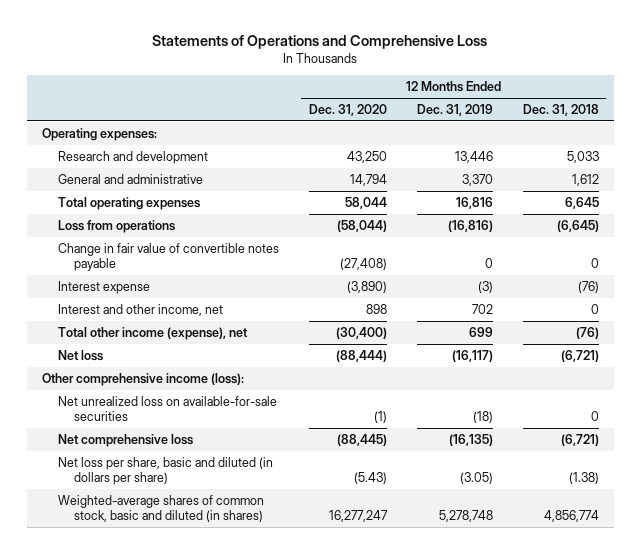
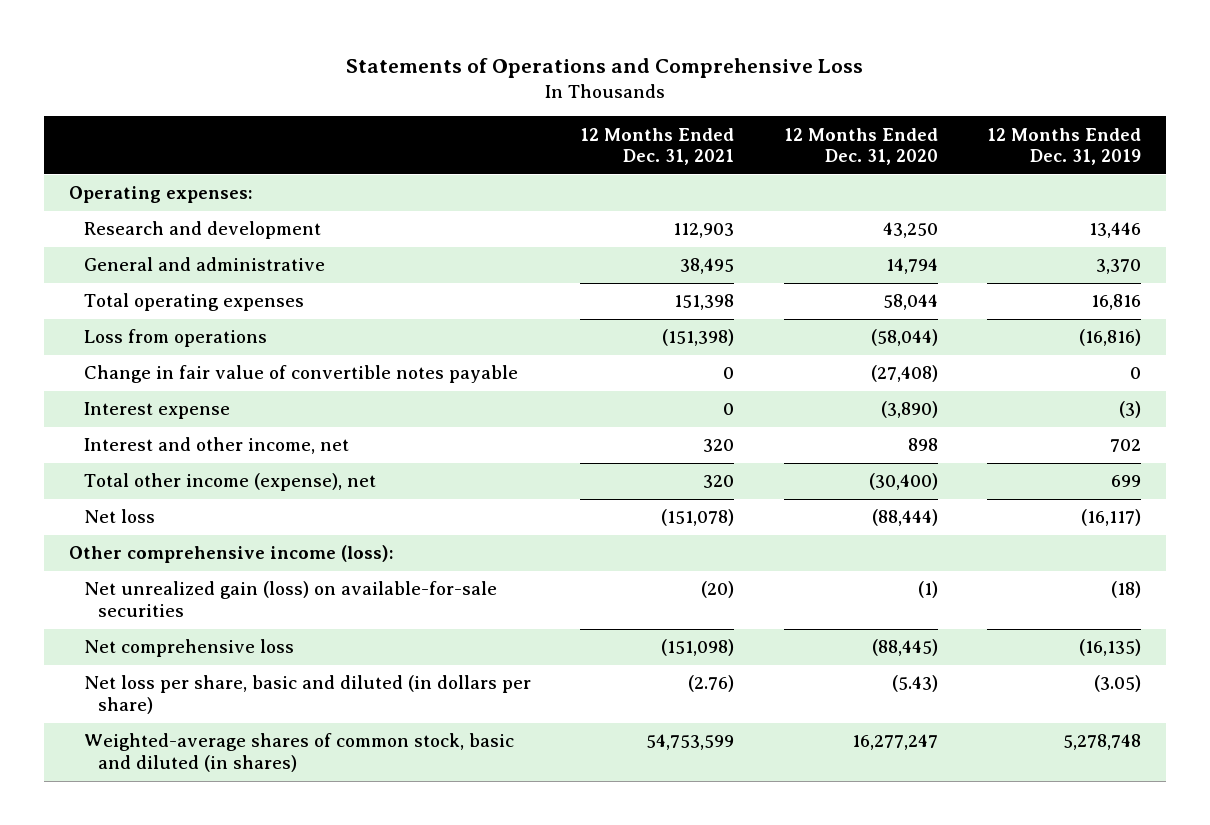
[522,103,599,116] Dec. 31, 2018 -> none
none -> [580,127,735,166] 12 Months Ended Dec. 31, 2021
[57,395,277,422] Net unrealized loss on available-for-sale securities -> [83,581,497,618] Net unrealized gain (loss) on available-for-sale securities

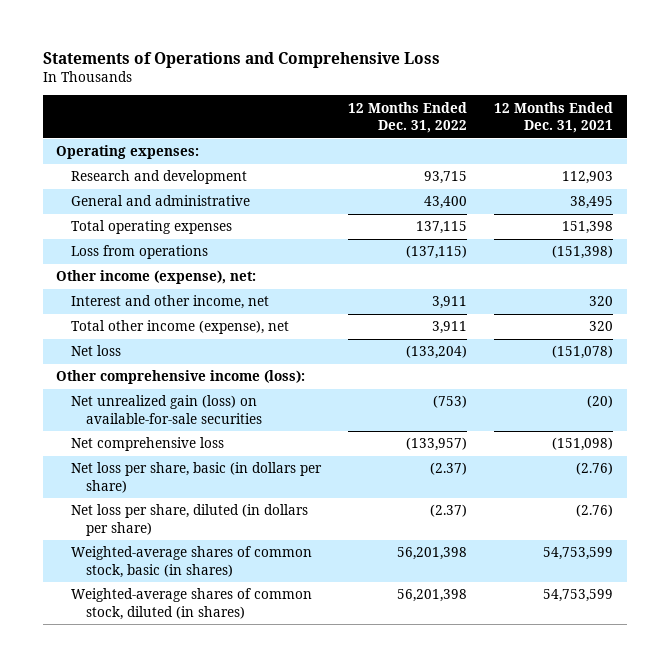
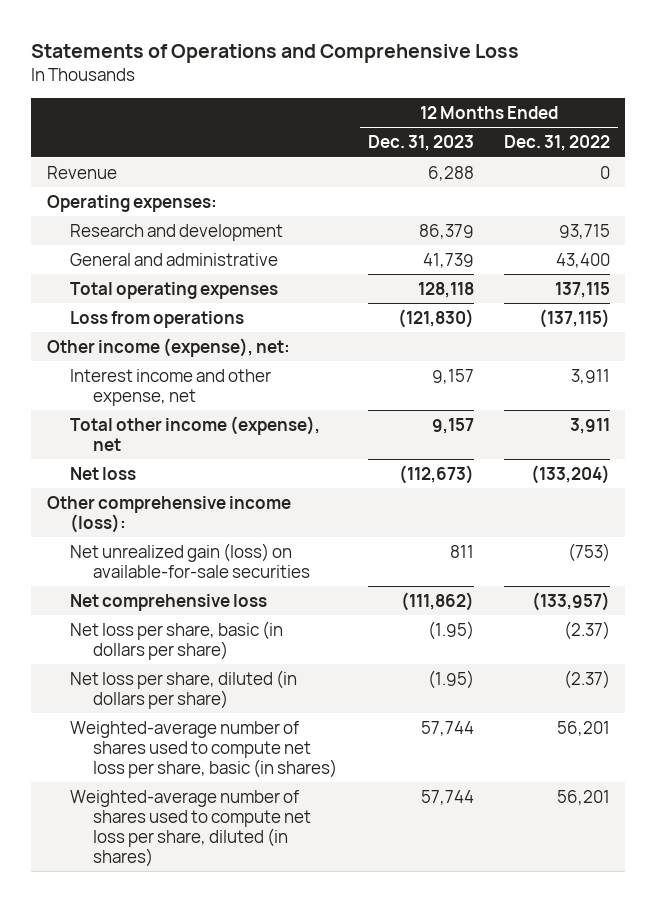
[494,101,614,133] 12 Months Ended Dec. 31, 2021 -> none
none -> [367,135,474,152] Dec. 31, 2023
none -> [46,165,117,179] Revenue
[70,295,269,310] Interest and other income, net -> [69,368,271,406] Interest income and other expense, net
[70,546,312,578] Weighted-average shares of common stock, basic (in shares) -> [69,720,338,778] Weighted-average number of shares used to compute net loss per share, basic (in shares)
[397,547,468,561] 56,201,398 -> [557,720,611,736] 56,201
[70,588,312,620] Weighted-average shares of common stock, diluted (in shares) -> [69,789,312,867] Weighted-average number of shares used to compute net loss per share, diluted (in shares)
[397,589,468,603] 56,201,398 -> [557,789,611,805] 56,201

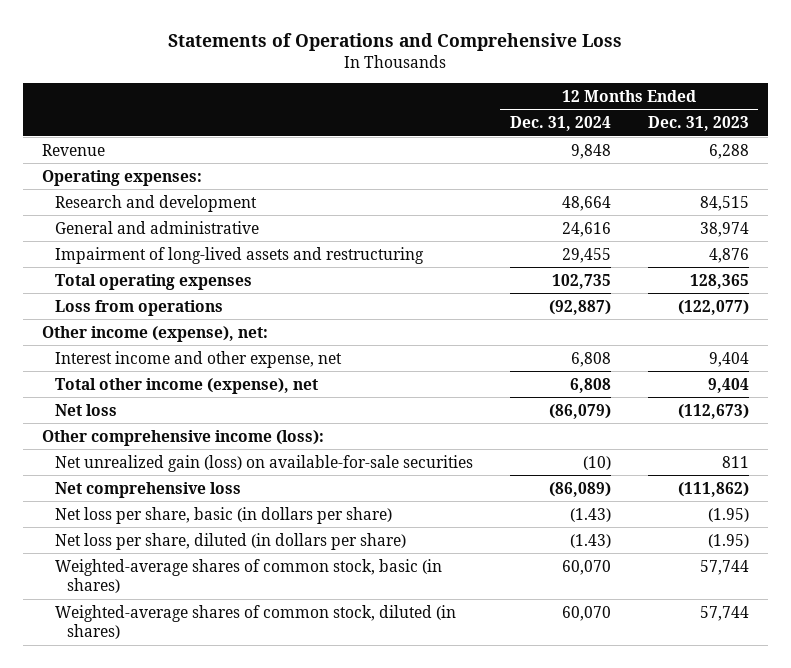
[504,135,611,152] Dec. 31, 2022 -> none
none -> [509,116,611,132] Dec. 31, 2024
[418,223,474,239] 86,379 -> [700,195,750,211] 84,515
[422,252,474,268] 41,739 -> [700,221,750,237] 38,974
none -> [54,246,424,264] Impairment of long-lived assets and restructuring
[417,281,474,298] 128,118 -> [690,273,750,289] 128,365
[397,308,474,328] (121,830) -> [678,299,750,315] (122,077)
[431,368,474,384] 9,157 -> [709,351,750,367] 9,404
[431,417,474,434] 9,157 -> [708,377,750,393] 9,404
[69,720,338,778] Weighted-average number of shares used to compute net loss per share, basic (in shares) -> [54,558,442,594] Weighted-average shares of common stock, basic (in shares)
[69,789,312,867] Weighted-average number of shares used to compute net loss per share, diluted (in shares) -> [54,604,456,640] Weighted-average shares of common stock, diluted (in shares)

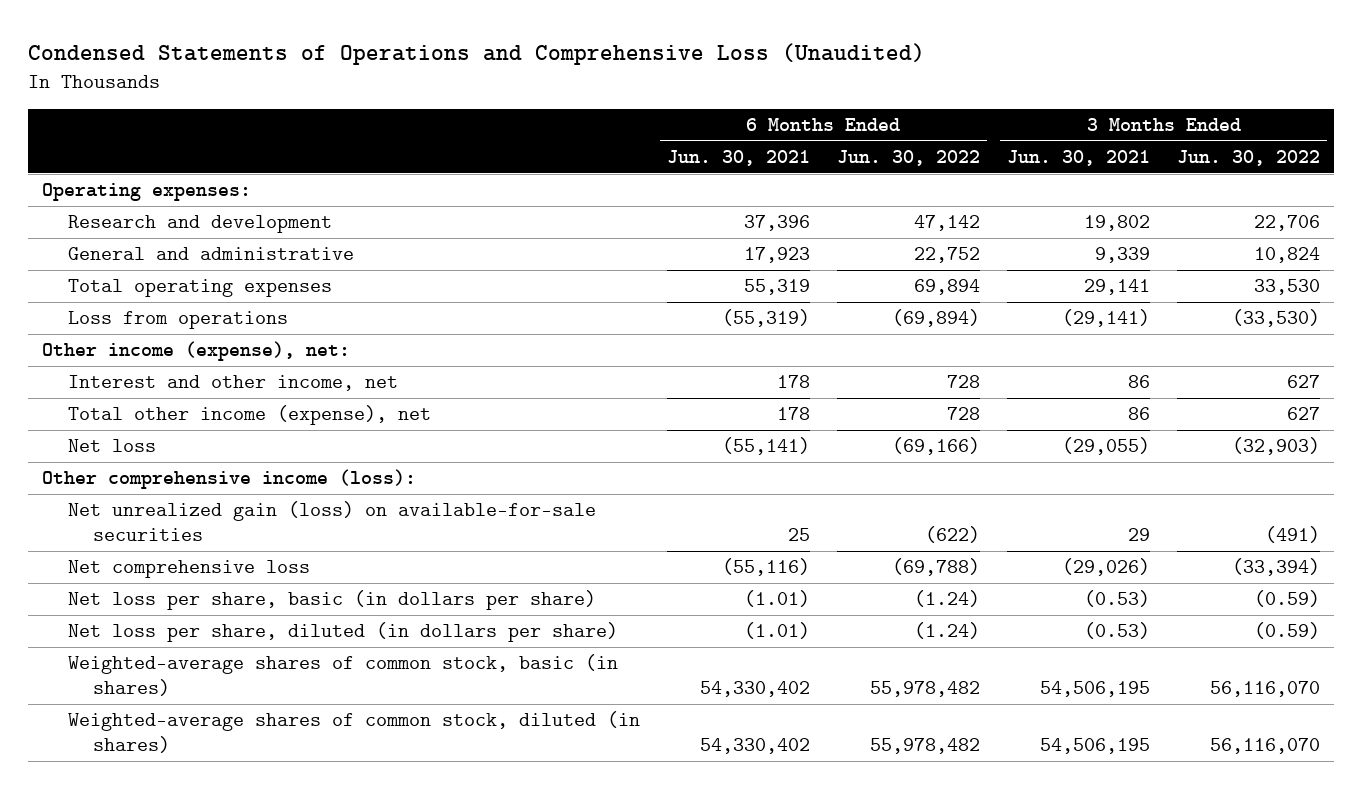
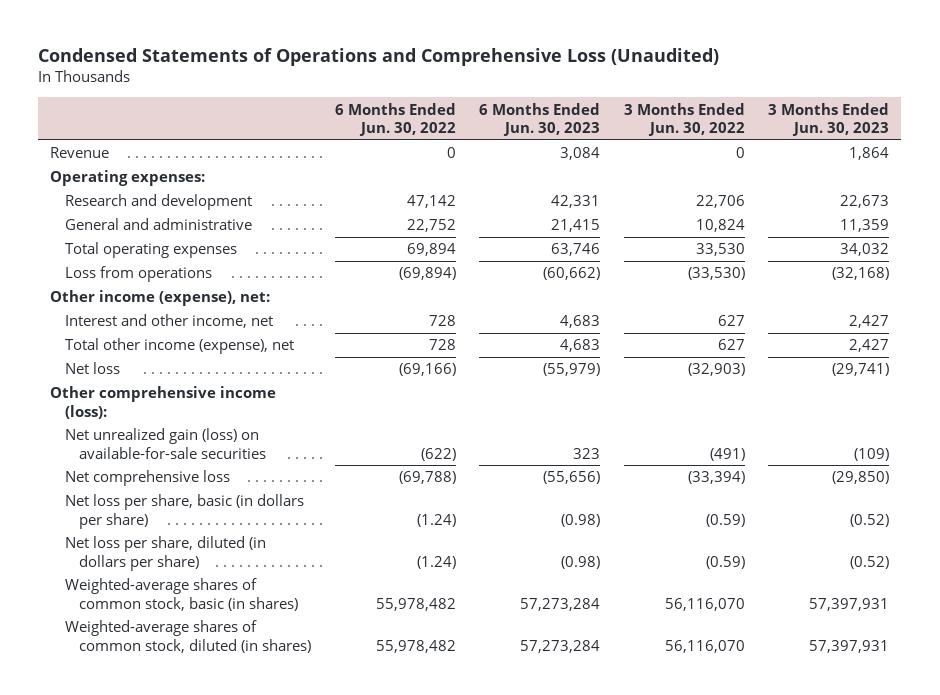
[666,150,810,167] Jun. 30, 2021 -> none
[1007,150,1151,167] Jun. 30, 2021 -> none
none -> [479,102,601,136] 6 Months Ended Jun. 30, 2023
none -> [768,102,890,136] 3 Months Ended Jun. 30, 2023
none -> [50,147,110,159] Revenue

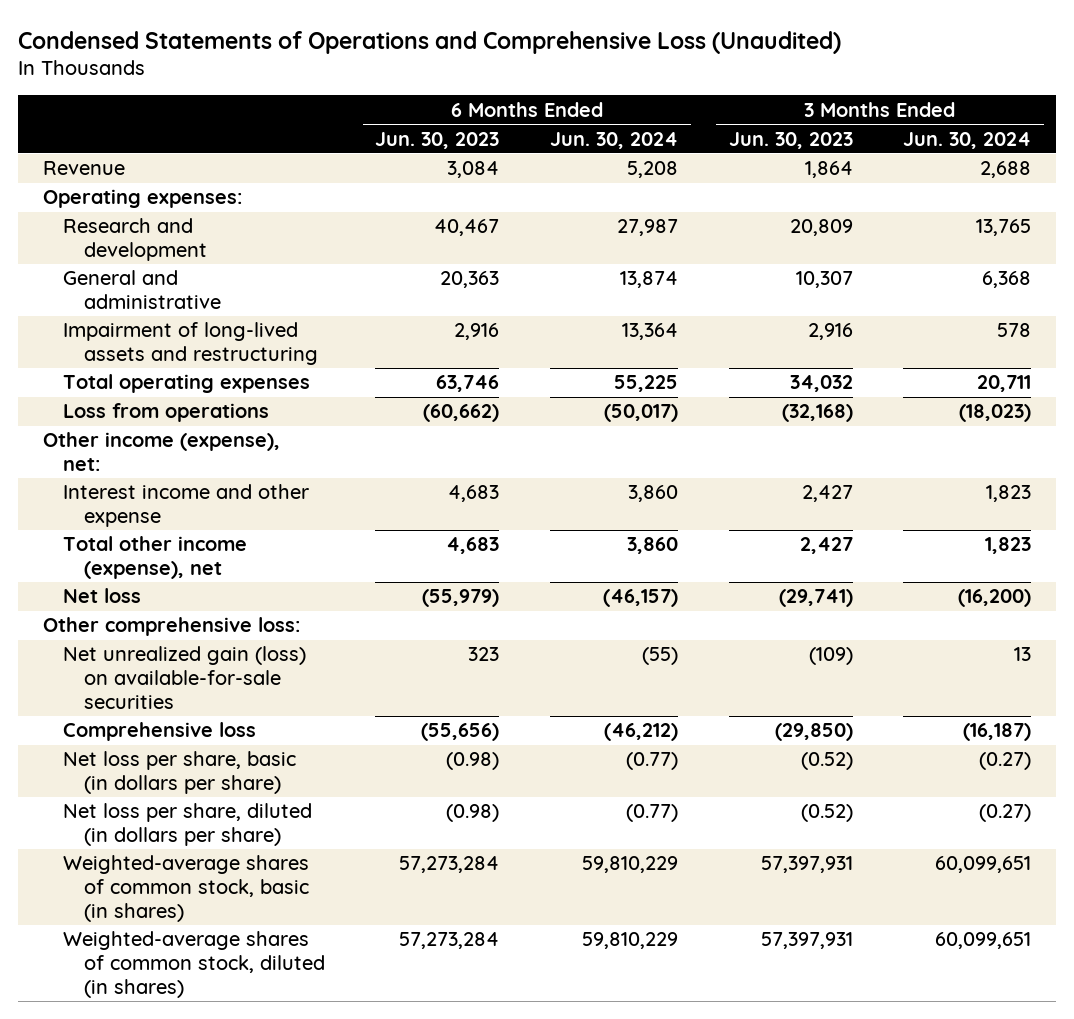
[334,102,456,136] 6 Months Ended Jun. 30, 2022 -> none
[623,102,745,136] 3 Months Ended Jun. 30, 2022 -> none
none -> [550,131,679,149] Jun. 30, 2024
none -> [903,131,1032,149] Jun. 30, 2024
[551,195,601,209] 42,331 -> [434,219,500,237] 40,467
[840,195,890,209] 22,673 -> [789,219,853,237] 20,809
[551,219,601,233] 21,415 -> [440,271,500,289] 20,363
[840,219,890,233] 11,359 -> [795,271,853,289] 10,307
none -> [63,322,318,366] Impairment of long-lived assets and restructuring
[64,314,273,329] Interest and other income, net -> [63,484,310,528] Interest income and other expense
[50,386,277,419] Other comprehensive income (loss): -> [42,617,300,637] Other comprehensive loss:
[64,470,230,487] Net comprehensive loss -> [63,722,257,742] Comprehensive loss

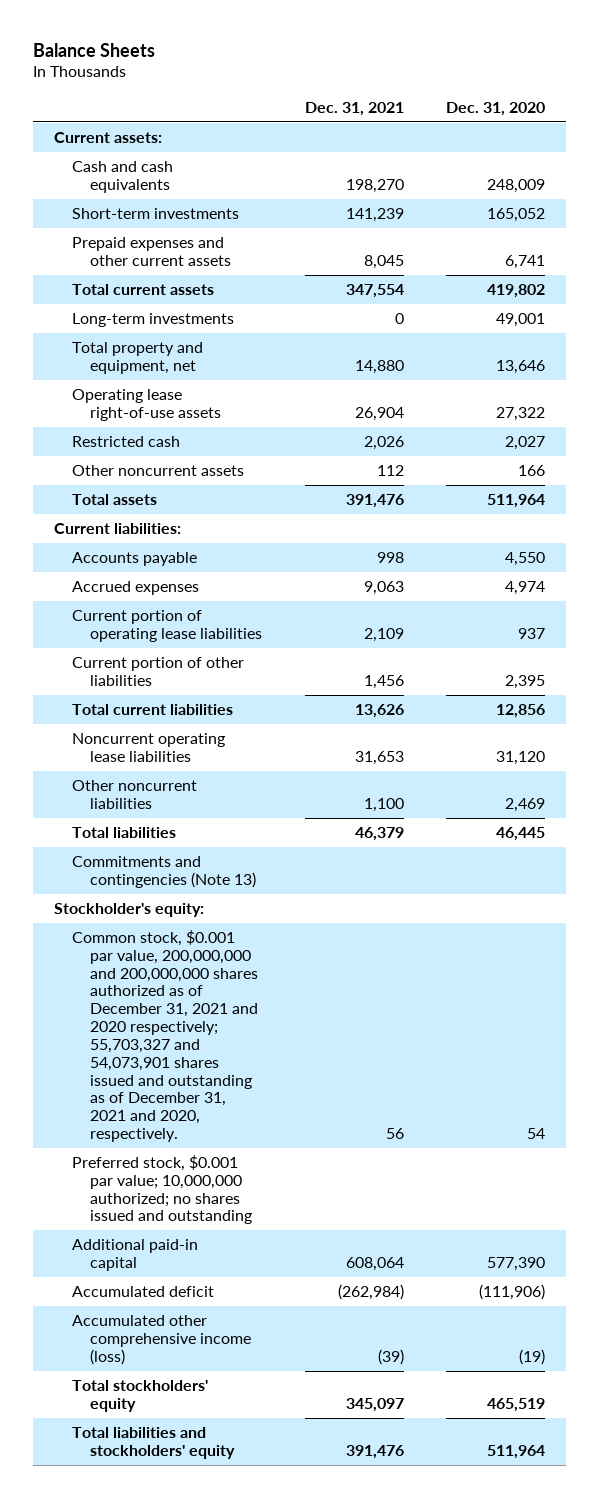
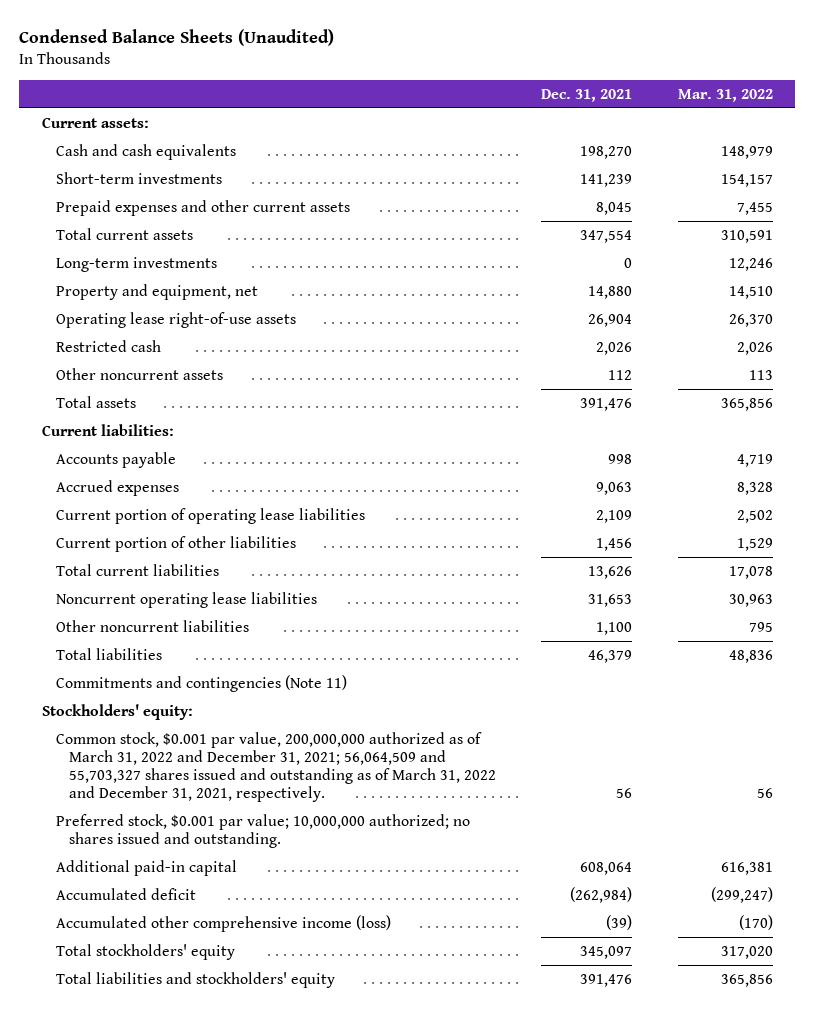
[33,42,156,57] Balance Sheets -> [19,29,335,47] Condensed Balance Sheets (Unaudited)
[446,101,546,116] Dec. 31, 2020 -> none
none -> [677,88,773,102] Mar. 31, 2022
[72,341,204,374] Total property and equipment, net -> [55,283,258,300] Property and equipment, net
[72,855,257,888] Commitments and contingencies (Note 13) -> [55,674,347,692] Commitments and contingencies (Note 11)
[54,902,205,917] Stockholder's equity: -> [42,703,194,720] Stockholders' equity:
[72,929,259,1142] Common stock, $0.001 par value, 200,000,000 and 200,000,000 shares authorized as of December 31, 2021 and 2020 respectively; 55,703,327 and 54,073,901 shares issued and outstanding as of December 31, 2021 and 2020, respectively. -> [55,731,497,802] Common stock, $0.001 par value, 200,000,000 authorized as of March 31, 2022 and December 31, 2021; 56,064,509 and 55,703,327 shares issued and outstanding as of March 31, 2022 and December 31, 2021, respectively.
[72,1154,253,1225] Preferred stock, $0.001 par value; 10,000,000 authorized; no shares issued and outstanding -> [55,813,470,848] Preferred stock, $0.001 par value; 10,000,000 authorized; no shares issued and outstanding.

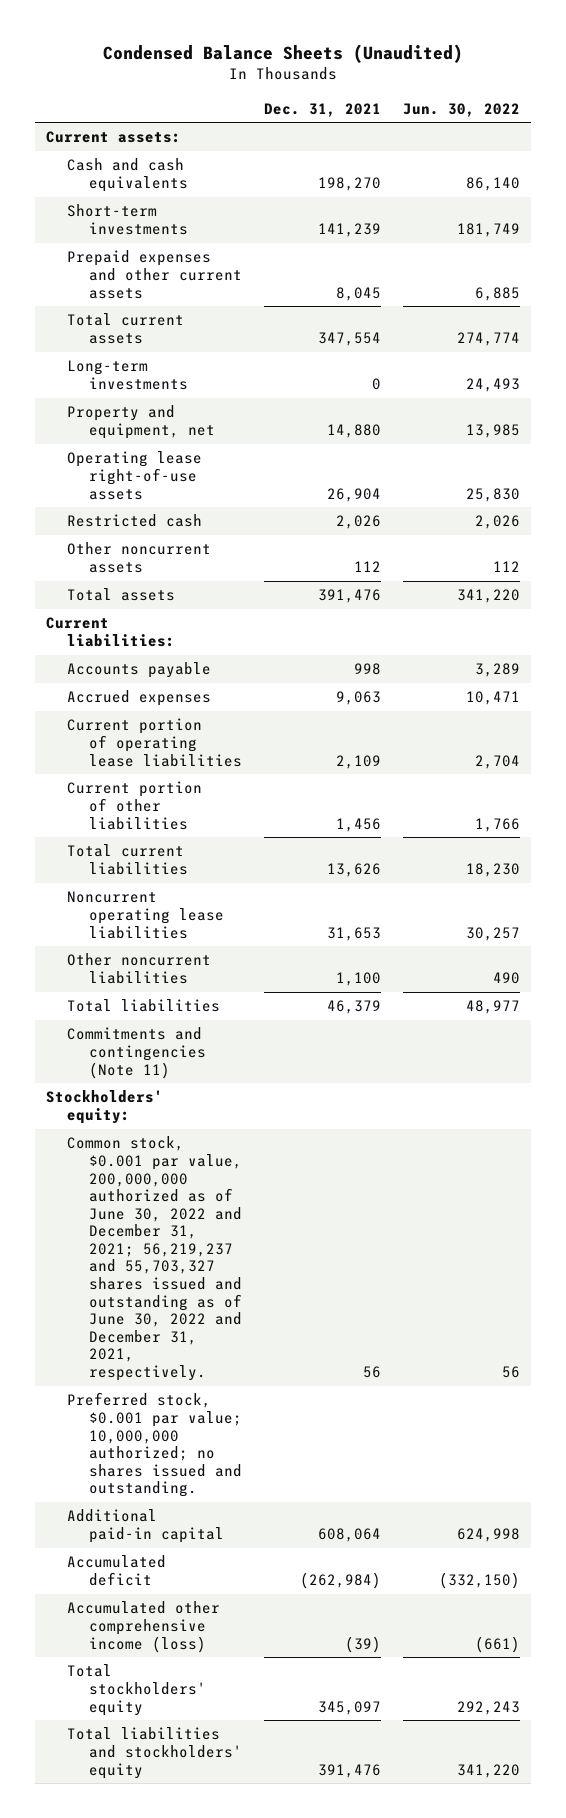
[677,88,773,102] Mar. 31, 2022 -> none
none -> [402,102,520,117] Jun. 30, 2022
[55,731,497,802] Common stock, $0.001 par value, 200,000,000 authorized as of March 31, 2022 and December 31, 2021; 56,064,509 and 55,703,327 shares issued and outstanding as of March 31, 2022 and December 31, 2021, respectively. -> [67,1136,242,1381] Common stock, $0.001 par value, 200,000,000 authorized as of June 30, 2022 and December 31, 2021; 56,219,237 and 55,703,327 shares issued and outstanding as of June 30, 2022 and December 31, 2021, respectively.

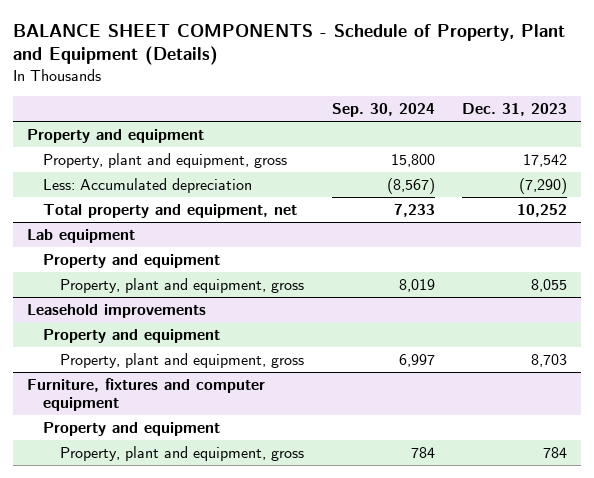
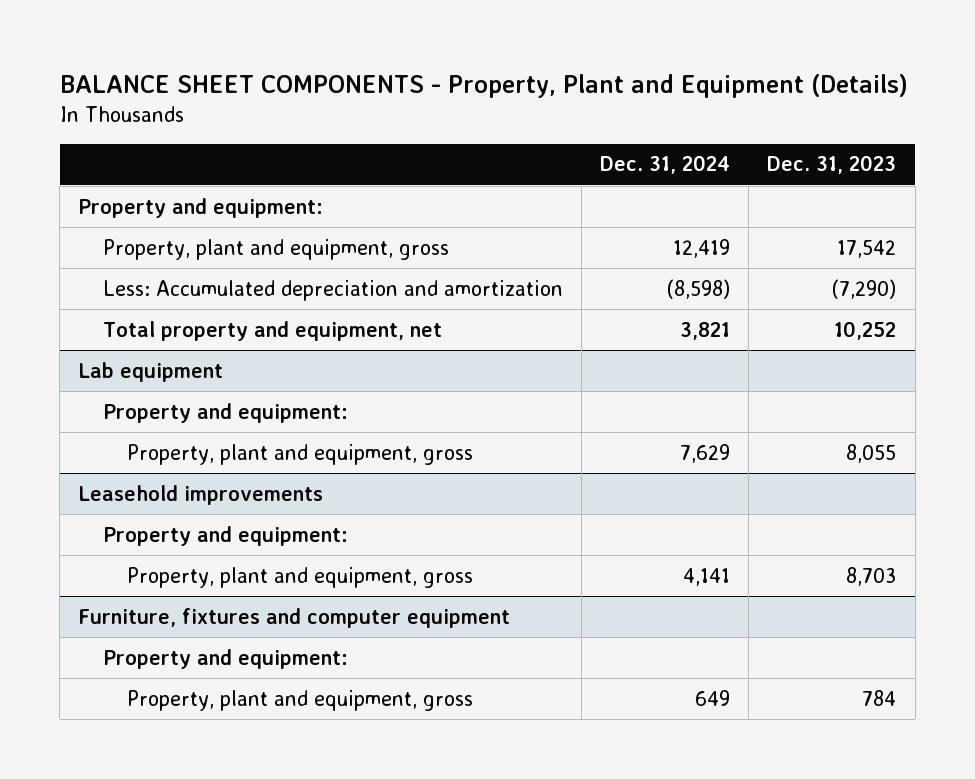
[12,23,565,66] BALANCE SHEET COMPONENTS - Schedule of Property, Plant and Equipment (Details) -> [59,74,908,99] BALANCE SHEET COMPONENTS - Property, Plant and Equipment (Details)
[331,103,435,118] Sep. 30, 2024 -> none
none -> [600,155,731,175] Dec. 31, 2024
[26,128,204,143] Property and equipment -> [78,197,324,218] Property and equipment:
[43,177,253,193] Less: Accumulated depreciation -> [102,279,563,301] Less: Accumulated depreciation and amortization
[43,253,221,268] Property and equipment -> [102,402,348,423] Property and equipment:
[43,328,221,343] Property and equipment -> [102,525,348,546] Property and equipment:
[43,421,221,436] Property and equipment -> [102,648,348,669] Property and equipment:

